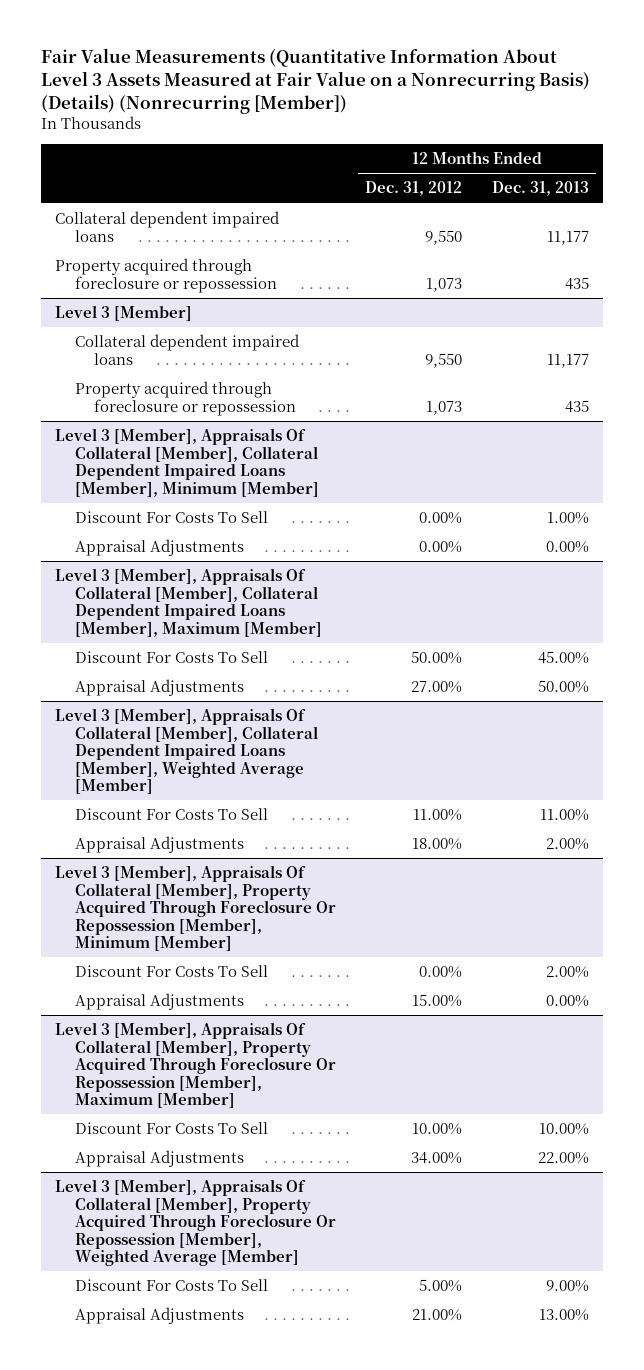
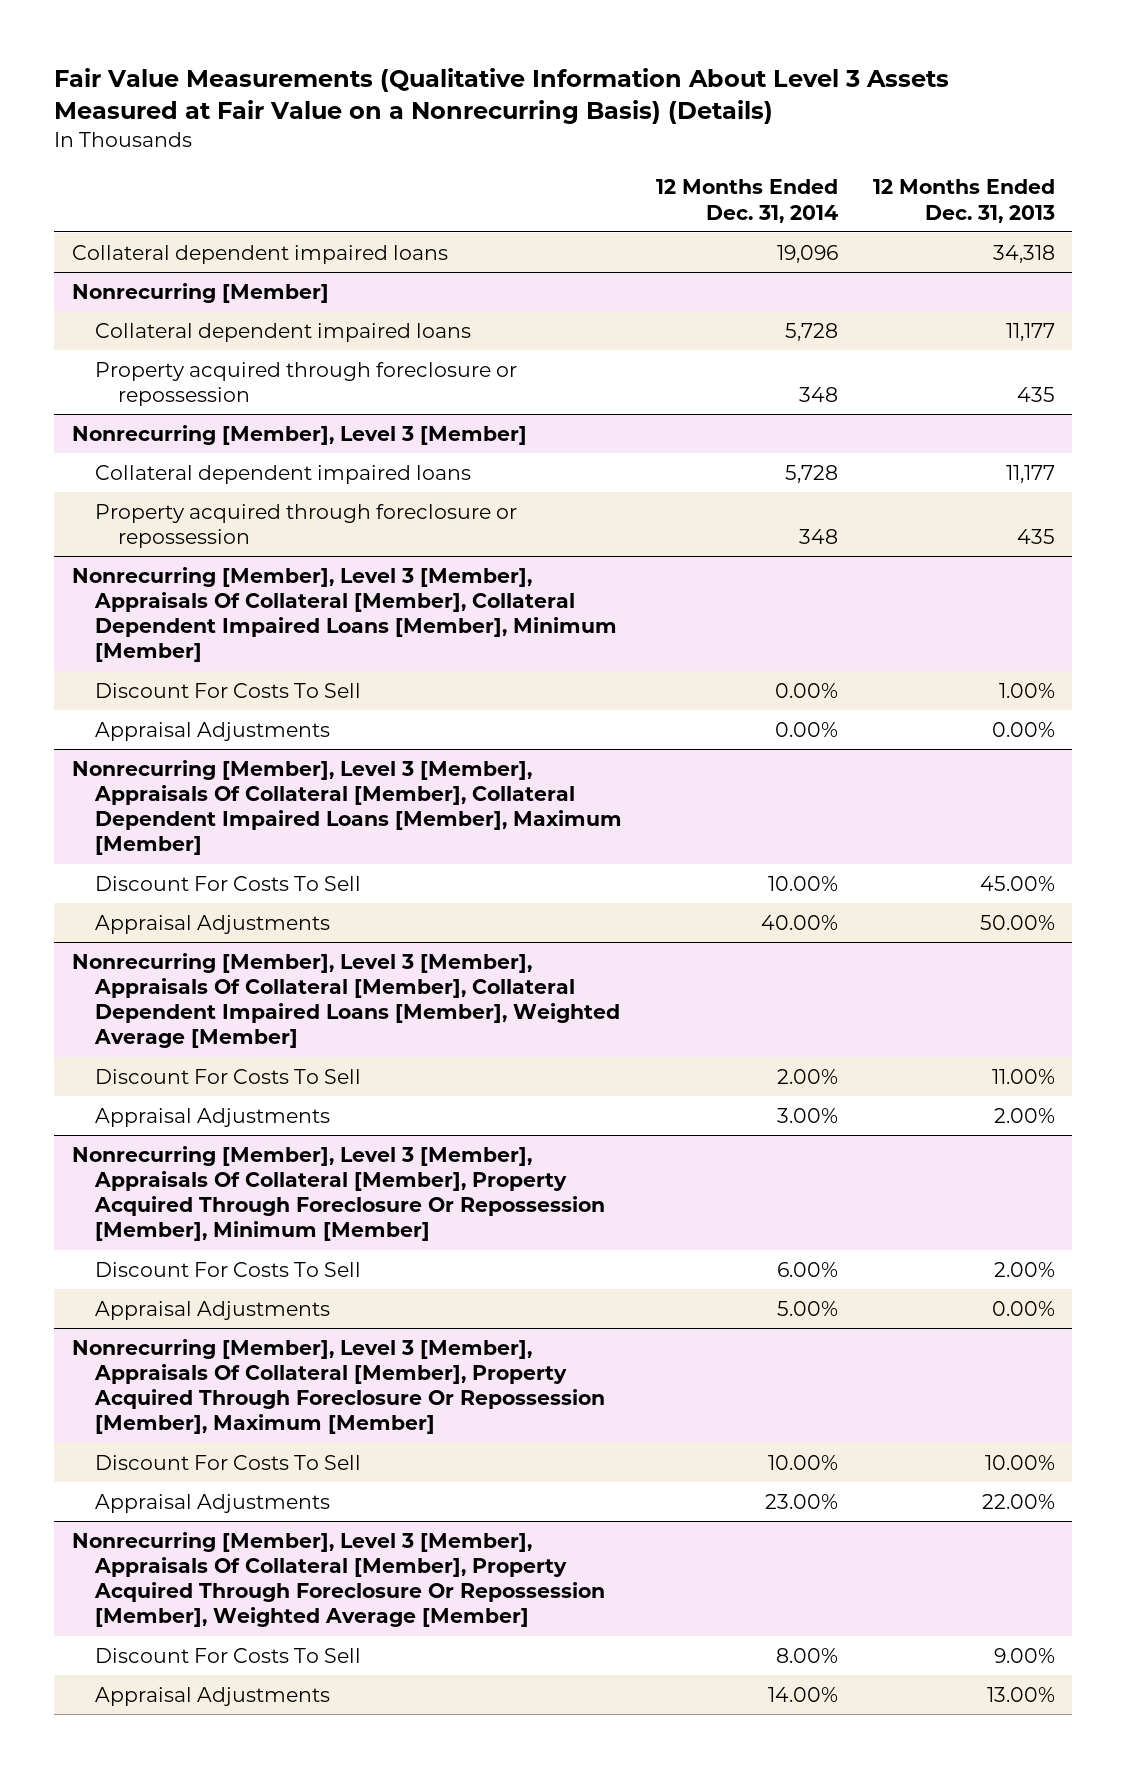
[40,48,590,115] Fair Value Measurements (Quantitative Information About Level 3 Assets Measured at Fair Value on a Nonrecurring Basis) (Details) (Nonrecurring [Member]) -> [54,67,950,124] Fair Value Measurements (Qualitative Information About Level 3 Assets Measured at Fair Value on a Nonrecurring Basis) (Details)
[365,181,463,197] Dec. 31, 2012 -> none
none -> [656,179,839,223] 12 Months Ended Dec. 31, 2014
none -> [71,244,448,264] Collateral dependent impaired loans
none -> [71,282,329,303] Nonrecurring [Member]
[55,305,193,322] Level 3 [Member] -> [71,424,527,445] Nonrecurring [Member], Level 3 [Member]
[55,428,319,497] Level 3 [Member], Appraisals Of Collateral [Member], Collateral Dependent Impaired Loans [Member], Minimum [Member] -> [71,566,617,663] Nonrecurring [Member], Level 3 [Member], Appraisals Of Collateral [Member], Collateral Dependent Impaired Loans [Member], Minimum [Member]
[55,568,322,637] Level 3 [Member], Appraisals Of Collateral [Member], Collateral Dependent Impaired Loans [Member], Maximum [Member] -> [71,759,622,856] Nonrecurring [Member], Level 3 [Member], Appraisals Of Collateral [Member], Collateral Dependent Impaired Loans [Member], Maximum [Member]
[55,708,318,795] Level 3 [Member], Appraisals Of Collateral [Member], Collateral Dependent Impaired Loans [Member], Weighted Average [Member] -> [71,952,620,1049] Nonrecurring [Member], Level 3 [Member], Appraisals Of Collateral [Member], Collateral Dependent Impaired Loans [Member], Weighted Average [Member]
[55,865,336,952] Level 3 [Member], Appraisals Of Collateral [Member], Property Acquired Through Foreclosure Or Repossession [Member], Minimum [Member] -> [71,1145,605,1242] Nonrecurring [Member], Level 3 [Member], Appraisals Of Collateral [Member], Property Acquired Through Foreclosure Or Repossession [Member], Minimum [Member]
[55,1022,336,1109] Level 3 [Member], Appraisals Of Collateral [Member], Property Acquired Through Foreclosure Or Repossession [Member], Maximum [Member] -> [71,1338,605,1435] Nonrecurring [Member], Level 3 [Member], Appraisals Of Collateral [Member], Property Acquired Through Foreclosure Or Repossession [Member], Maximum [Member]
[55,1179,336,1267] Level 3 [Member], Appraisals Of Collateral [Member], Property Acquired Through Foreclosure Or Repossession [Member], Weighted Average [Member] -> [71,1531,605,1628] Nonrecurring [Member], Level 3 [Member], Appraisals Of Collateral [Member], Property Acquired Through Foreclosure Or Repossession [Member], Weighted Average [Member]

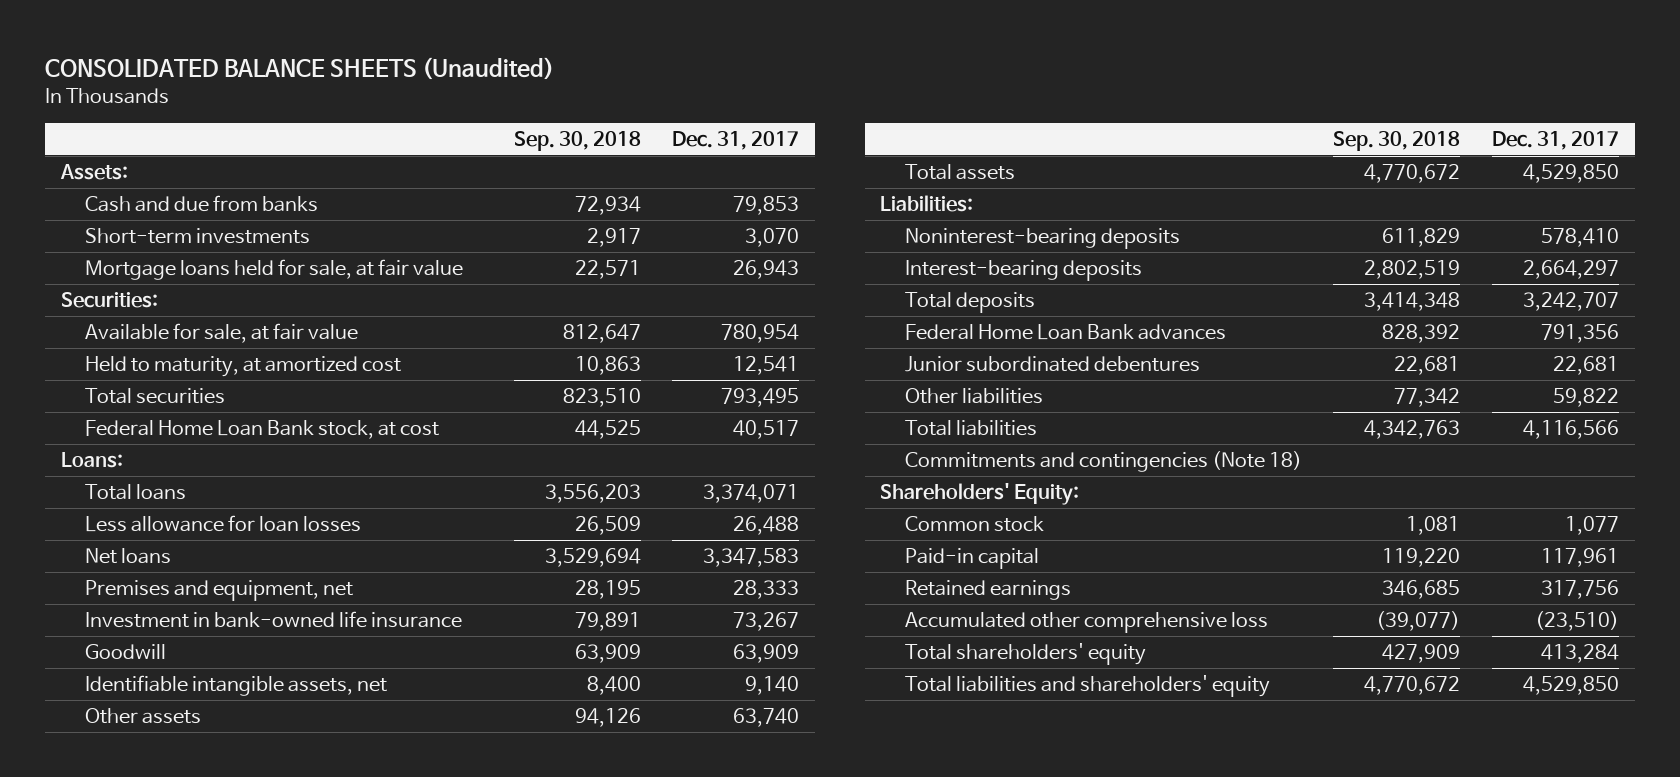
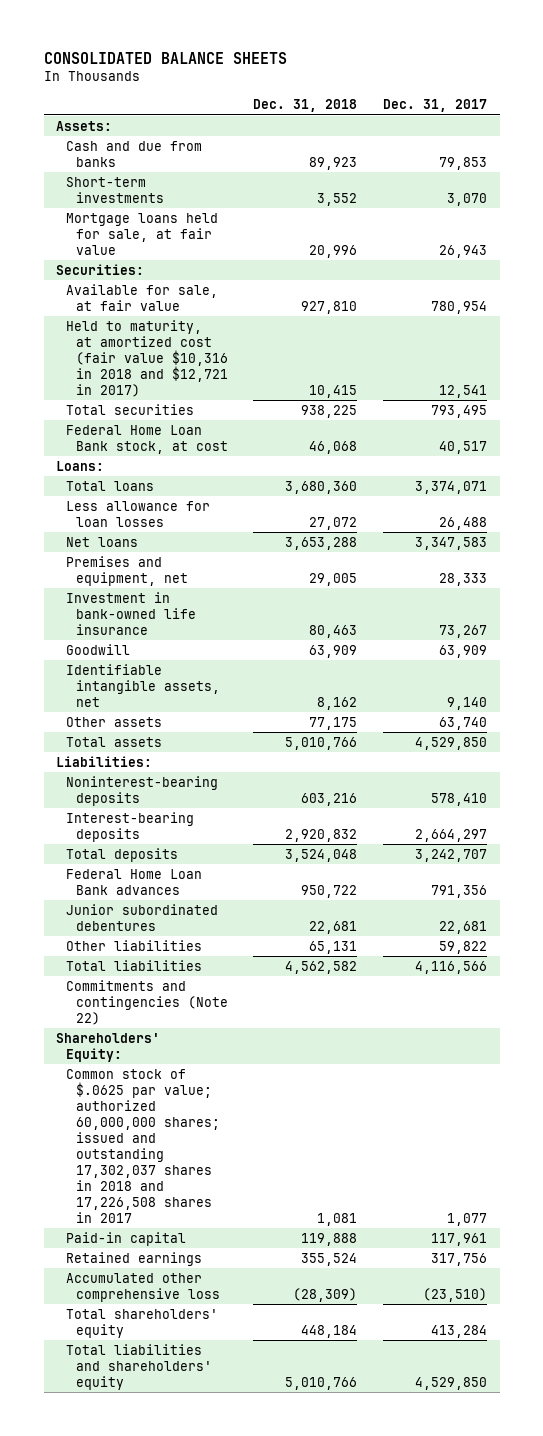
[45,57,555,81] CONSOLIDATED BALANCE SHEETS (Unaudited) -> [43,51,287,64] CONSOLIDATED BALANCE SHEETS
[513,130,641,151] Sep. 30, 2018 -> none
none -> [253,99,358,113] Dec. 31, 2018
[85,356,402,378] Held to maturity, at amortized cost -> [66,319,228,397] Held to maturity, at amortized cost (fair value $10,316 in 2018 and $12,721 in 2017)
[904,451,1302,473] Commitments and contingencies (Note 18) -> [66,979,228,1025] Commitments and contingencies (Note 22)
[904,516,1044,533] Common stock -> [66,1068,220,1223] Common stock of $.0625 par value; authorized 60,000,000 shares; issued and outstanding 17,302,037 shares in 2018 and 17,226,508 shares in 2017

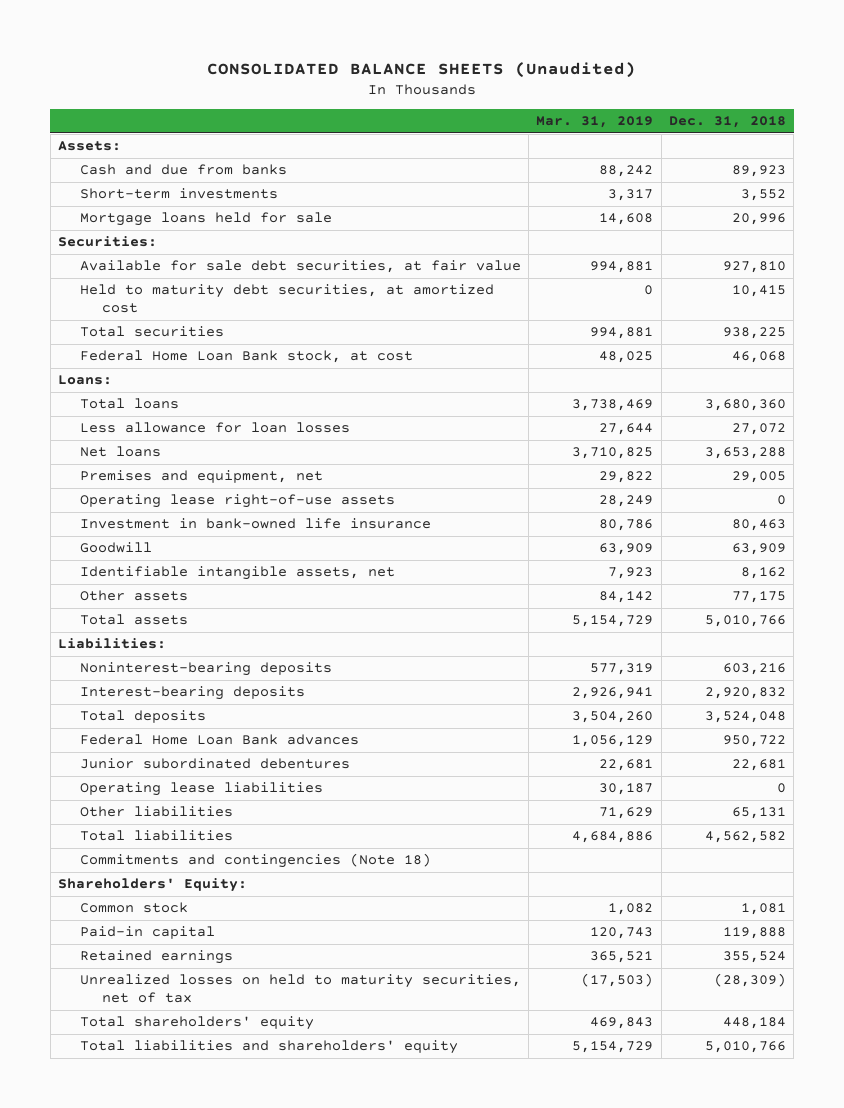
[43,51,287,64] CONSOLIDATED BALANCE SHEETS -> [207,61,637,78] CONSOLIDATED BALANCE SHEETS (Unaudited)
[382,99,487,113] Dec. 31, 2017 -> none
none -> [536,116,654,129] Mar. 31, 2019
[66,212,219,255] Mortgage loans held for sale, at fair value -> [79,212,332,227] Mortgage loans held for sale
[66,283,219,311] Available for sale, at fair value -> [79,260,521,274] Available for sale debt securities, at fair value
[66,319,228,397] Held to maturity, at amortized cost (fair value $10,316 in 2018 and $12,721 in 2017) -> [79,284,494,314] Held to maturity debt securities, at amortized cost
none -> [79,494,395,509] Operating lease right-of-use assets
none -> [79,782,323,797] Operating lease liabilities
[66,979,228,1025] Commitments and contingencies (Note 22) -> [79,853,431,869] Commitments and contingencies (Note 18)
[66,1068,220,1223] Common stock of $.0625 par value; authorized 60,000,000 shares; issued and outstanding 17,302,037 shares in 2018 and 17,226,508 shares in 2017 -> [79,902,188,914] Common stock
[66,1272,220,1302] Accumulated other comprehensive loss -> [79,974,521,1004] Unrealized losses on held to maturity securities, net of tax

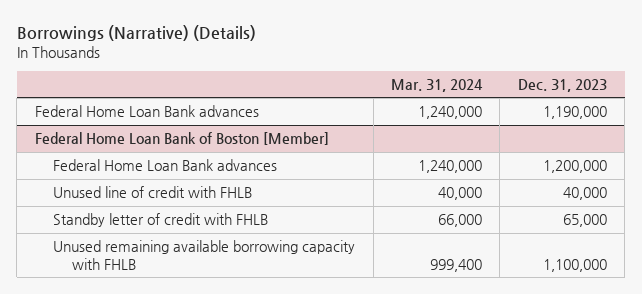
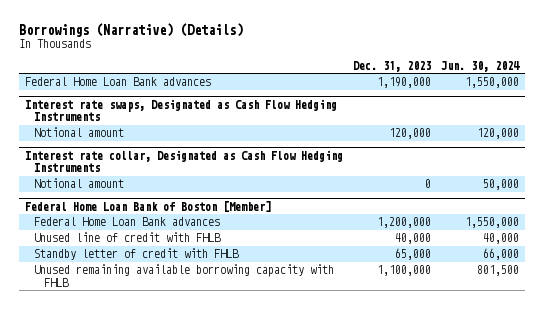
[391,78,484,92] Mar. 31, 2024 -> none
none -> [441,60,521,72] Jun. 30, 2024
none -> [24,98,337,122] Interest rate swaps, Designated as Cash Flow Hedging Instruments
none -> [34,127,125,138] Notional amount
none -> [24,149,343,173] Interest rate collar, Designated as Cash Flow Hedging Instruments
none -> [34,178,125,189] Notional amount

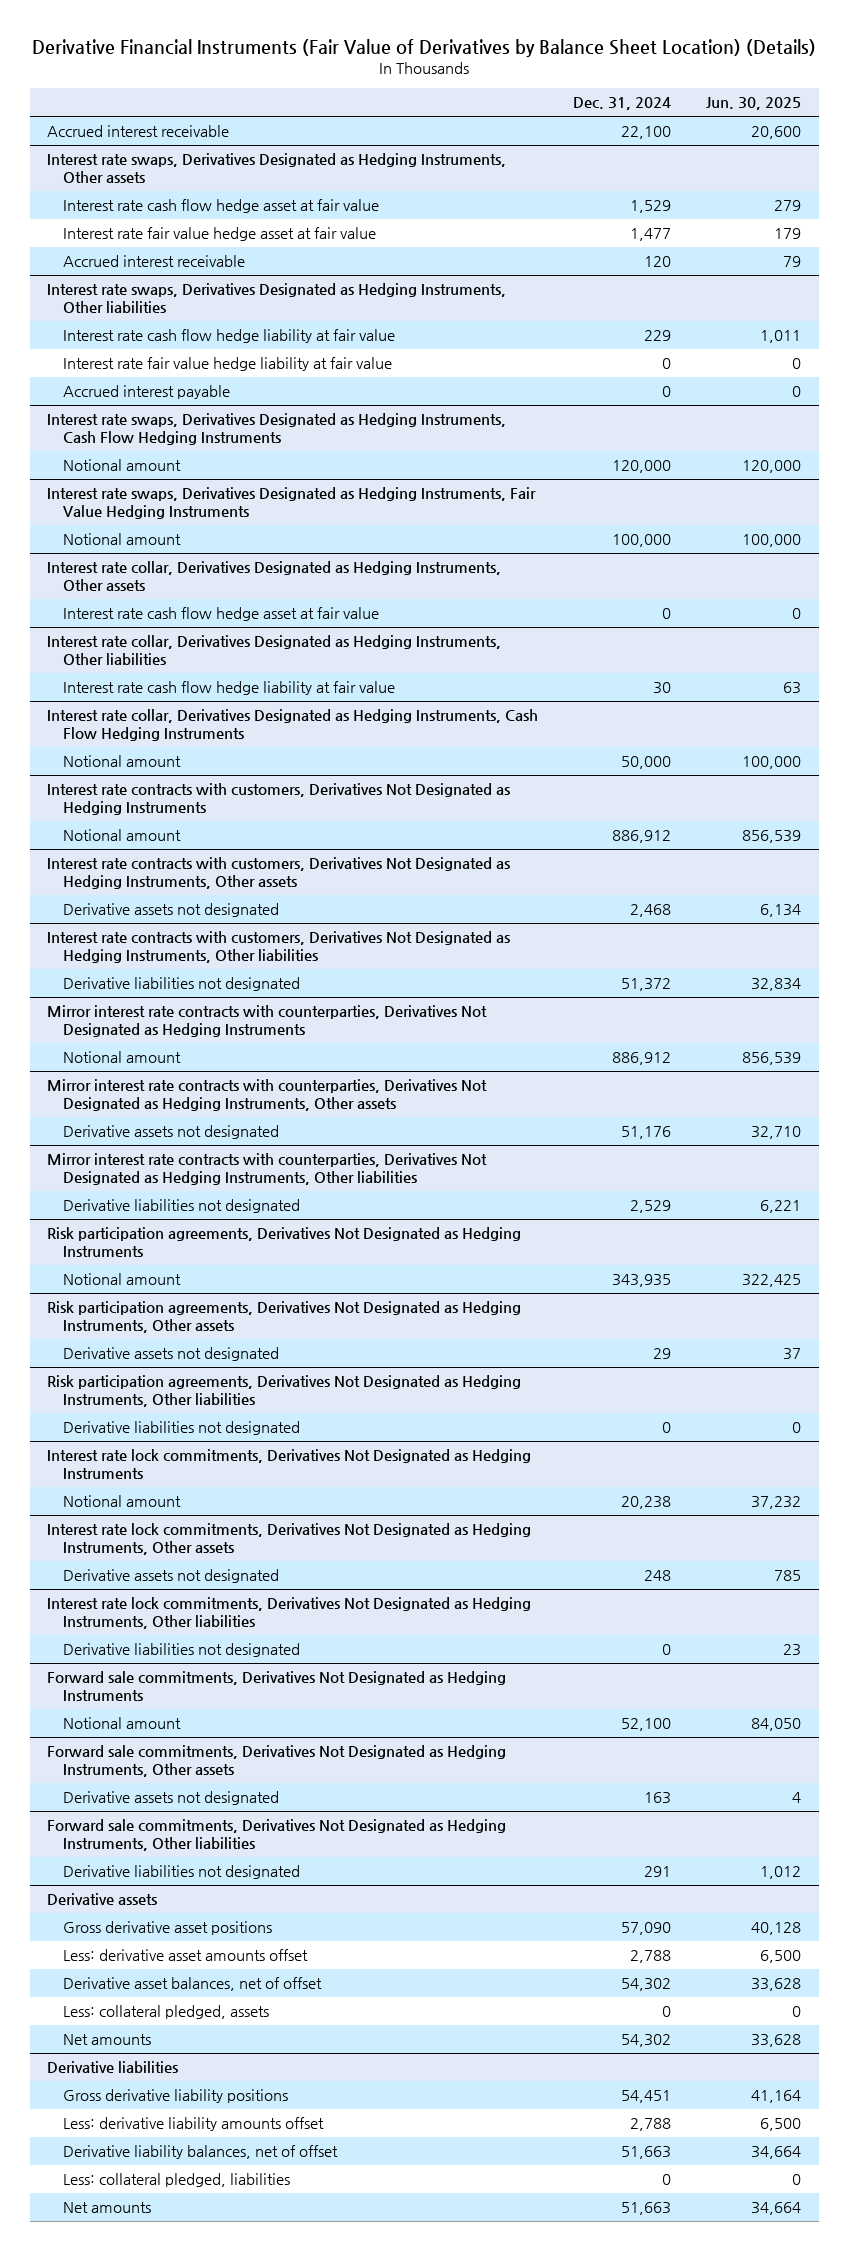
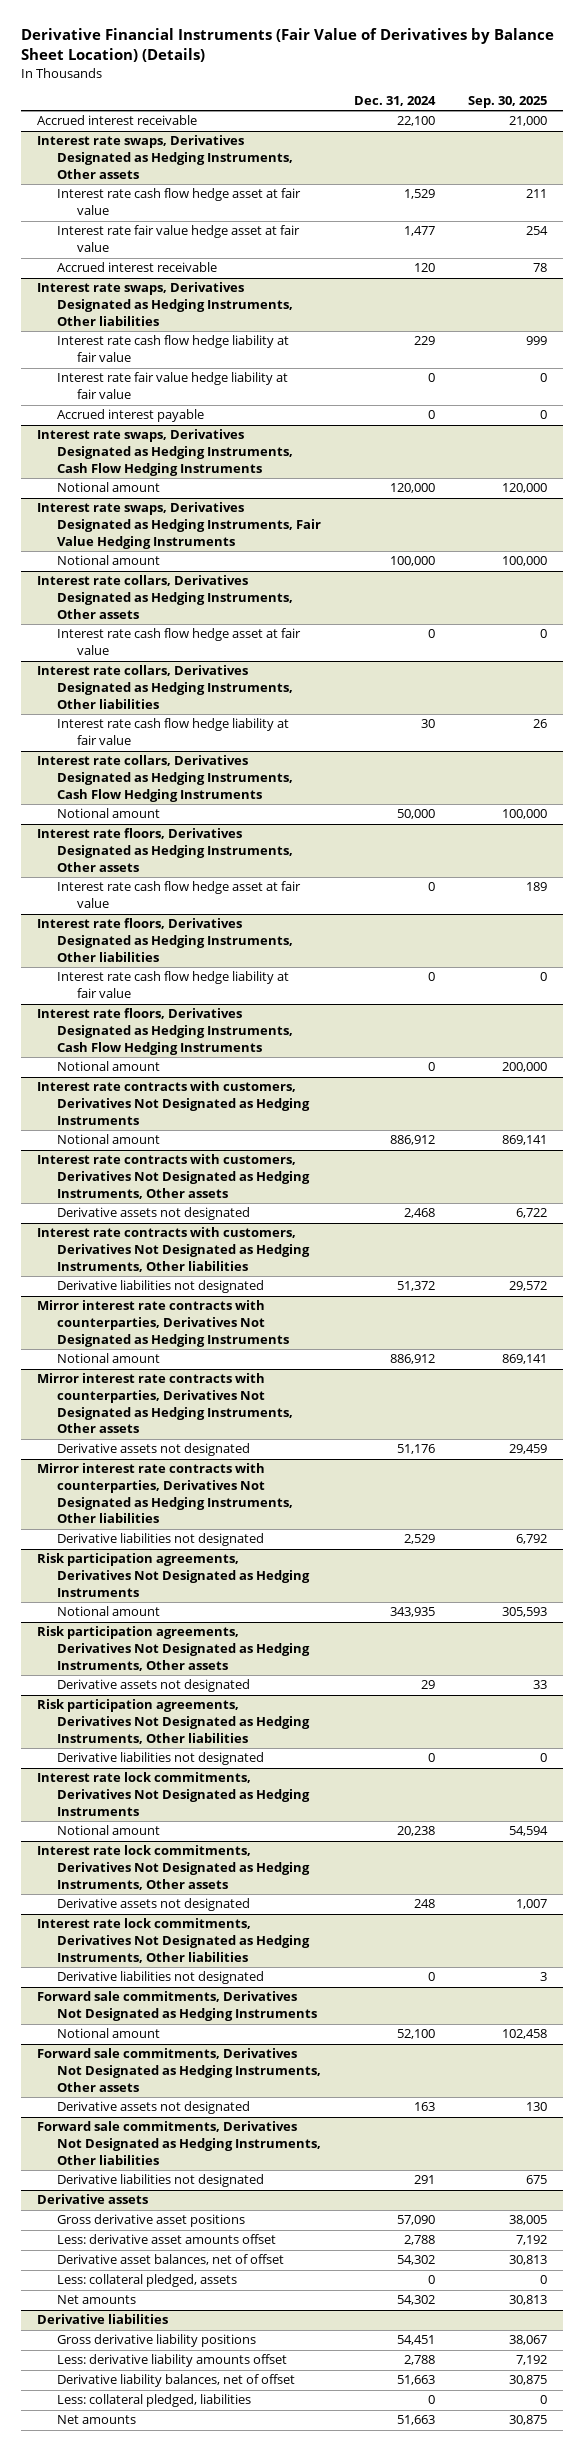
[706,97,802,111] Jun. 30, 2025 -> none
none -> [467,96,547,109] Sep. 30, 2025
[47,561,502,591] Interest rate collar, Derivatives Designated as Hedging Instruments, Other assets -> [37,575,293,619] Interest rate collars, Derivatives Designated as Hedging Instruments, Other assets
[47,635,502,665] Interest rate collar, Derivatives Designated as Hedging Instruments, Other liabilities -> [37,665,293,709] Interest rate collars, Derivatives Designated as Hedging Instruments, Other liabilities
[47,709,539,741] Interest rate collar, Derivatives Designated as Hedging Instruments, Cash Flow Hedging Instruments -> [37,755,293,802] Interest rate collars, Derivatives Designated as Hedging Instruments, Cash Flow Hedging Instruments
none -> [37,828,293,872] Interest rate floors, Derivatives Designated as Hedging Instruments, Other assets
none -> [56,881,301,909] Interest rate cash flow hedge asset at fair value
none -> [37,918,293,962] Interest rate floors, Derivatives Designated as Hedging Instruments, Other liabilities
none -> [56,971,289,999] Interest rate cash flow hedge liability at fair value
none -> [37,1008,293,1055] Interest rate floors, Derivatives Designated as Hedging Instruments, Cash Flow Hedging Instruments
none -> [56,1061,160,1072] Notional amount

